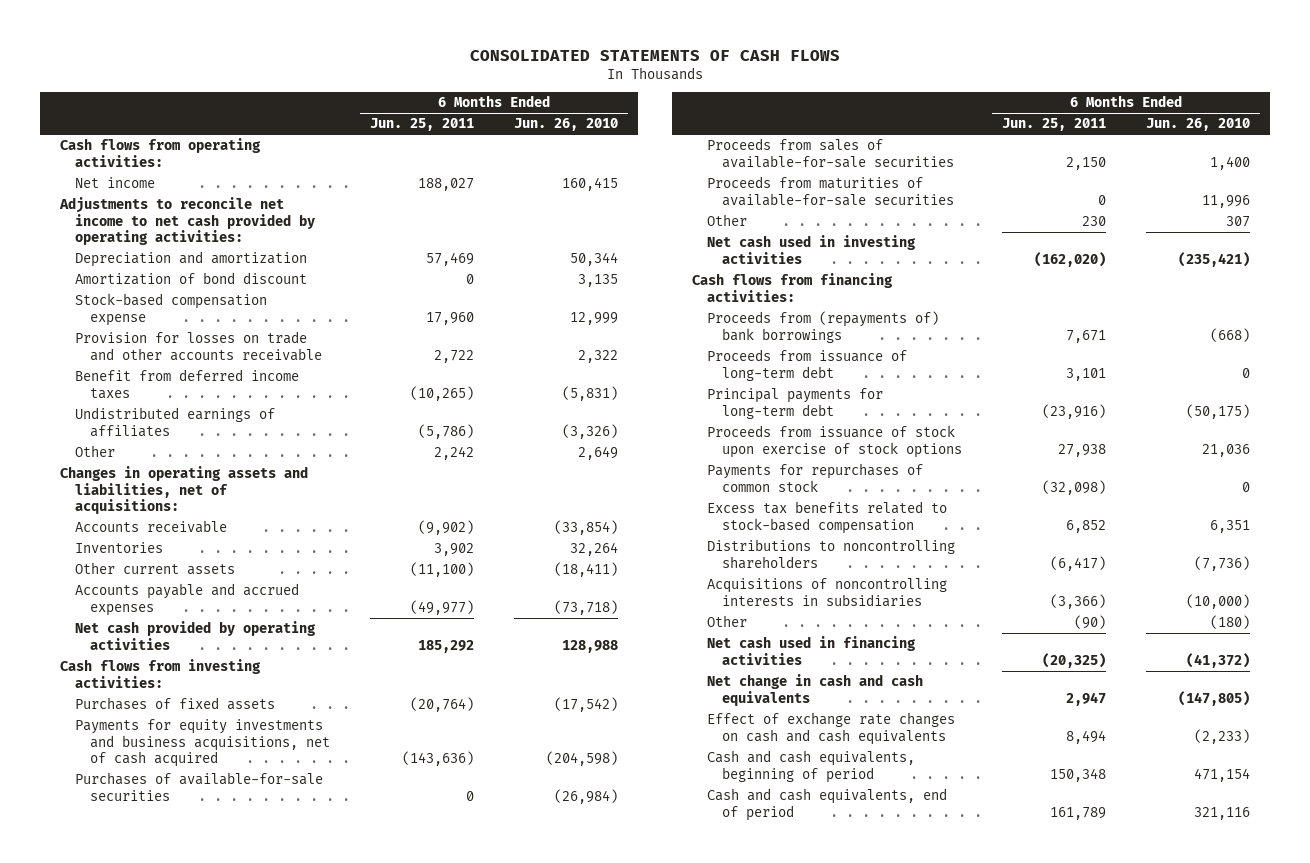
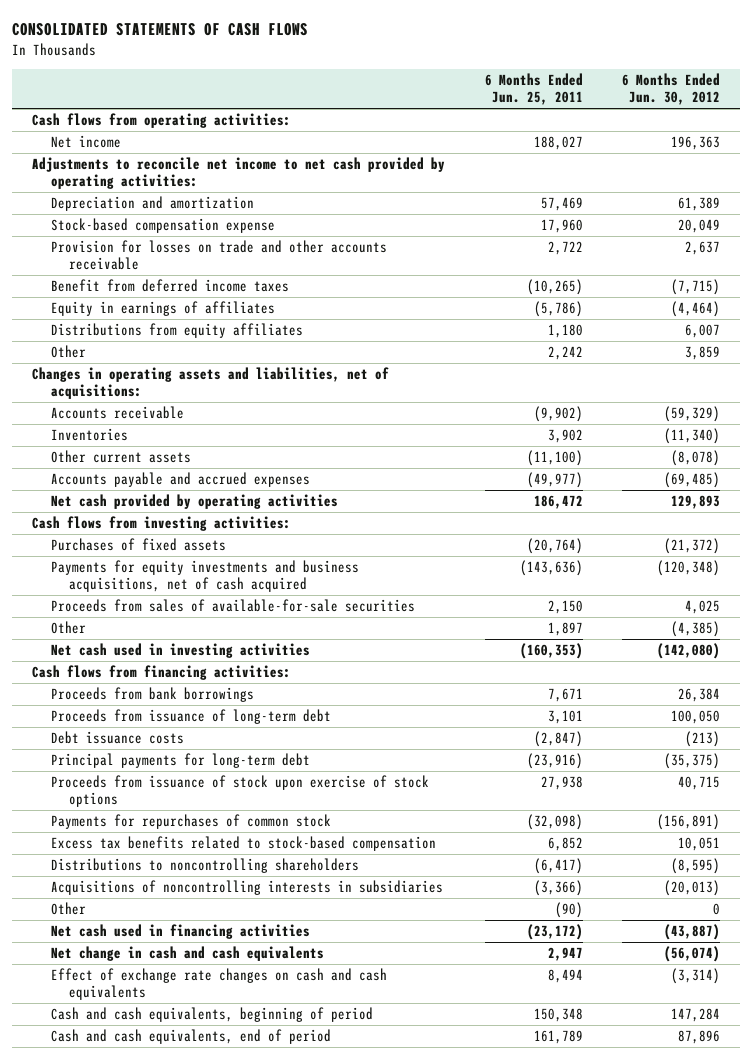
[514,118,619,132] Jun. 26, 2010 -> none
none -> [622,73,721,106] 6 Months Ended Jun. 30, 2012
[75,272,308,286] Amortization of bond discount -> none
[75,407,276,437] Undistributed earnings of affiliates -> [50,300,275,316] Equity in earnings of affiliates
none -> [50,322,303,338] Distributions from equity affiliates
[418,639,475,653] 185,292 -> [533,494,583,509] 186,472
[75,772,324,801] Purchases of available-for-sale securities -> none
[706,176,955,206] Proceeds from maturities of available-for-sale securities -> none
[1082,216,1107,227] 230 -> [547,621,583,636] 1,897
[1034,251,1107,267] (162,020) -> [519,642,583,659] (160,353)
[706,311,939,343] Proceeds from (repayments of) bank borrowings -> [50,686,254,702] Proceeds from bank borrowings
none -> [50,730,184,744] Debt issuance costs
[1042,652,1107,668] (20,325) -> [526,923,583,940] (23,172)

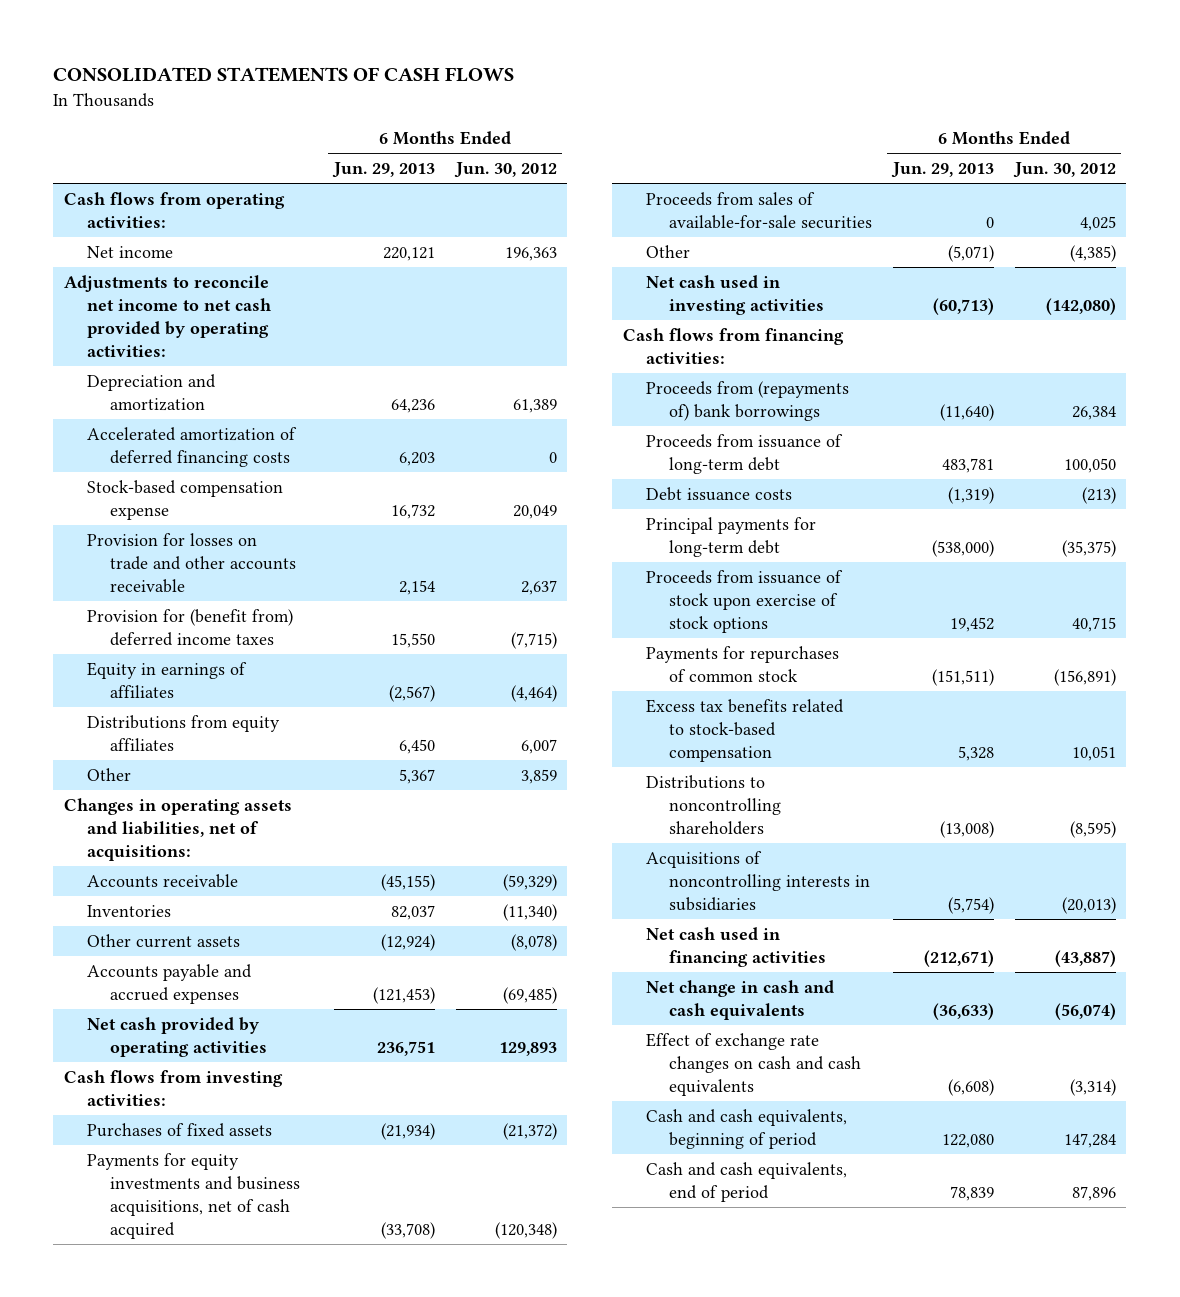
[484,73,583,106] 6 Months Ended Jun. 25, 2011 -> none
none -> [331,162,435,179] Jun. 29, 2013
none -> [86,426,297,467] Accelerated amortization of deferred financing costs
[50,278,289,292] Benefit from deferred income taxes -> [86,608,293,646] Provision for (benefit from) deferred income taxes
[50,686,254,702] Proceeds from bank borrowings -> [645,380,849,421] Proceeds from (repayments of) bank borrowings
[50,901,86,915] Other -> none

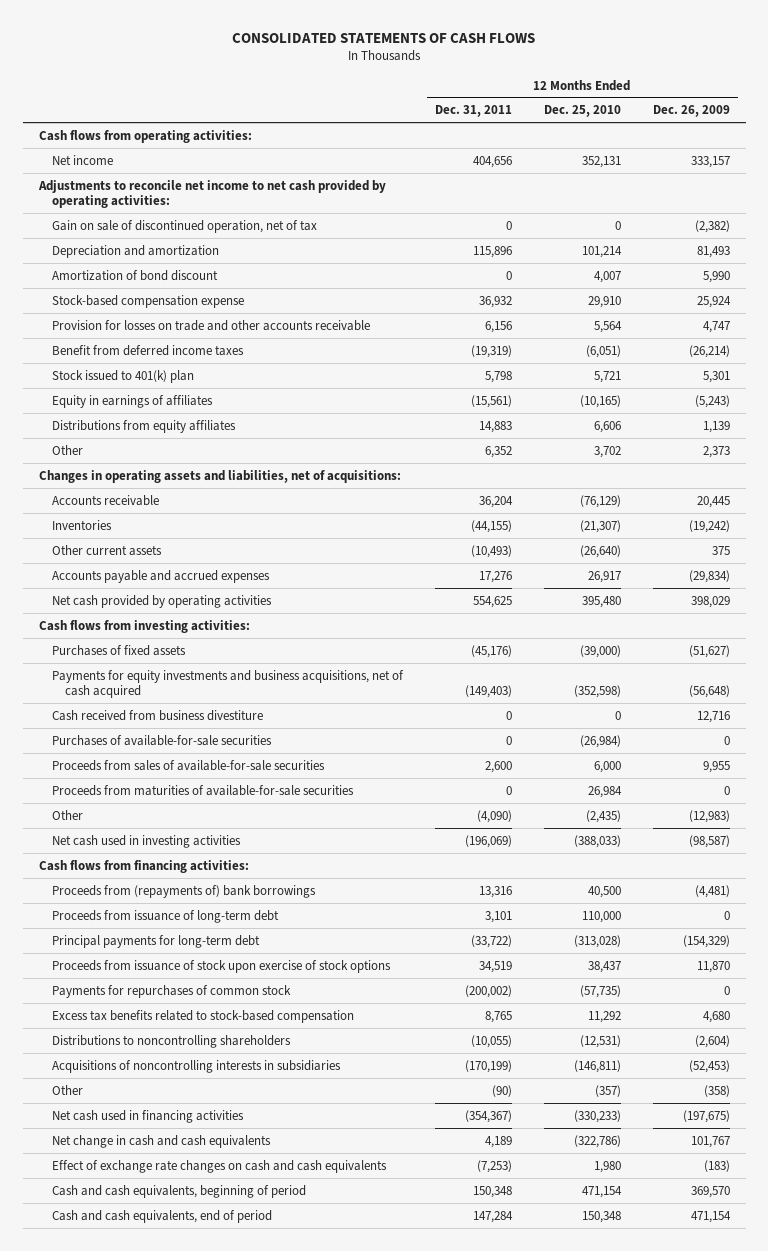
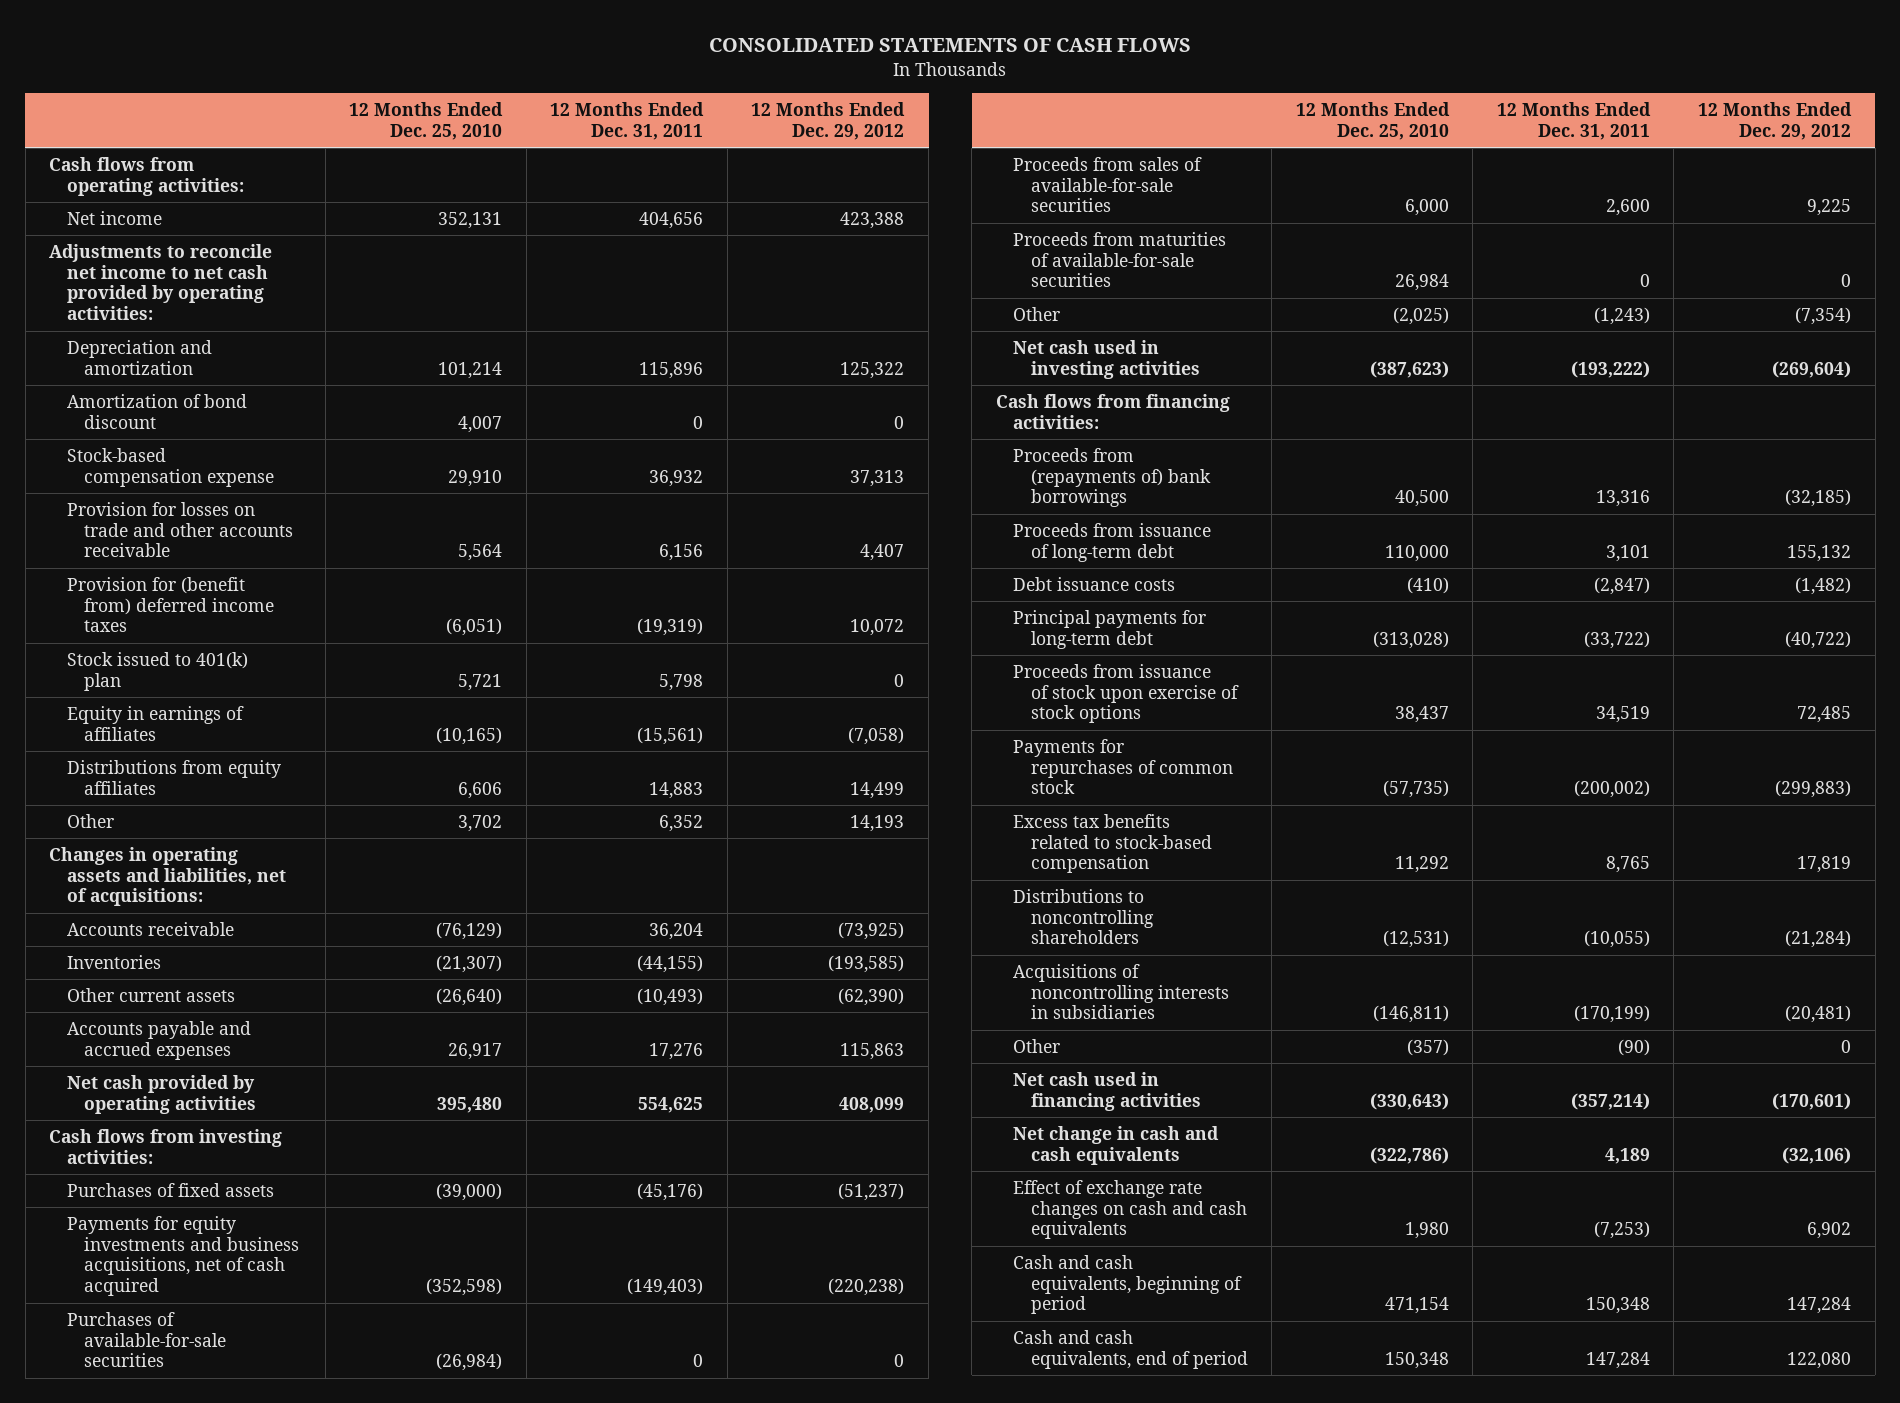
[652,105,730,118] Dec. 26, 2009 -> none
none -> [751,102,906,140] 12 Months Ended Dec. 29, 2012
[52,219,318,233] Gain on sale of discontinued operation, net of tax -> none
[52,344,245,356] Benefit from deferred income taxes -> [66,576,275,633] Provision for (benefit from) deferred income taxes
[52,709,264,721] Cash received from business divestiture -> none
[476,809,512,823] (4,090) -> [1593,306,1650,325] (1,243)
[585,809,621,823] (2,435) -> [1392,306,1449,325] (2,025)
[464,834,512,848] (196,069) -> [1570,360,1650,378] (193,222)
[573,834,621,848] (388,033) -> [1369,360,1449,378] (387,623)
none -> [1013,576,1176,591] Debt issuance costs
[464,1109,512,1123] (354,367) -> [1570,1092,1650,1110] (357,214)
[573,1109,621,1123] (330,233) -> [1369,1092,1449,1110] (330,643)

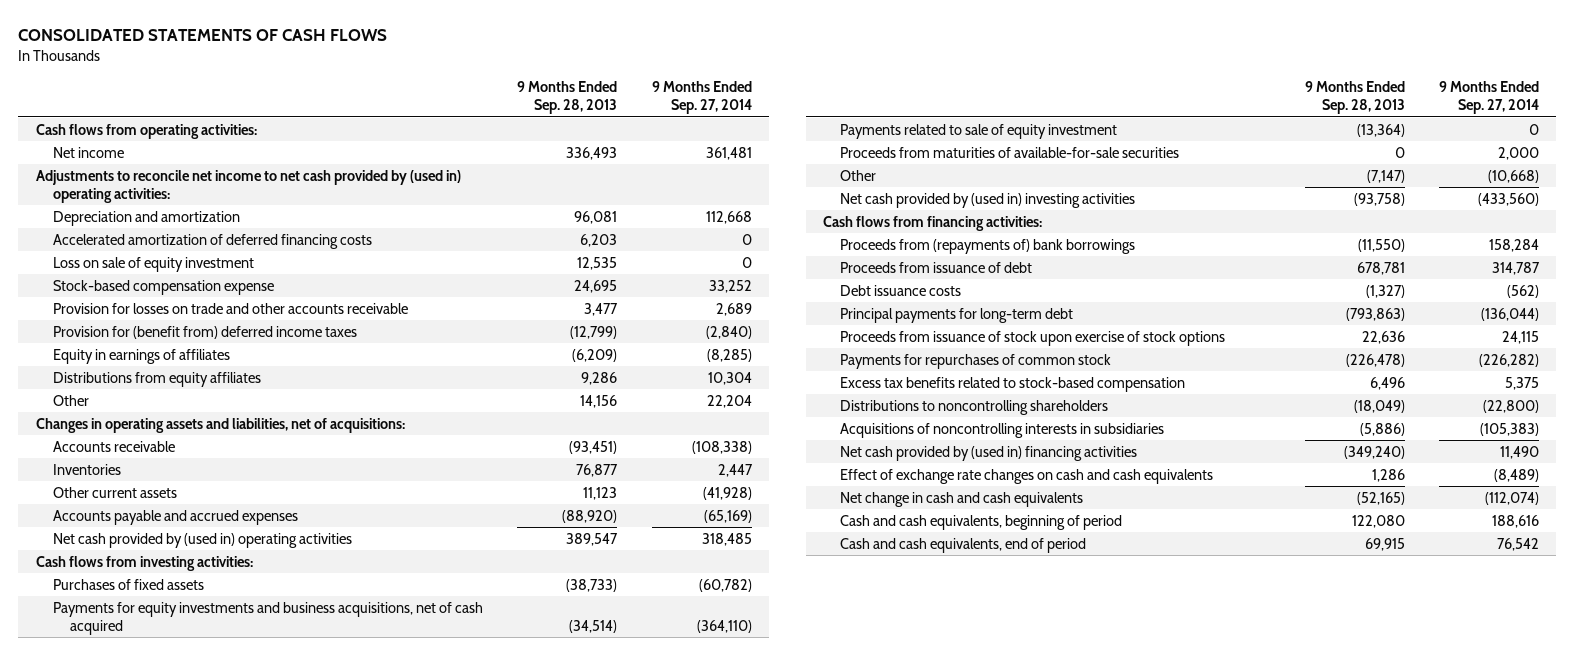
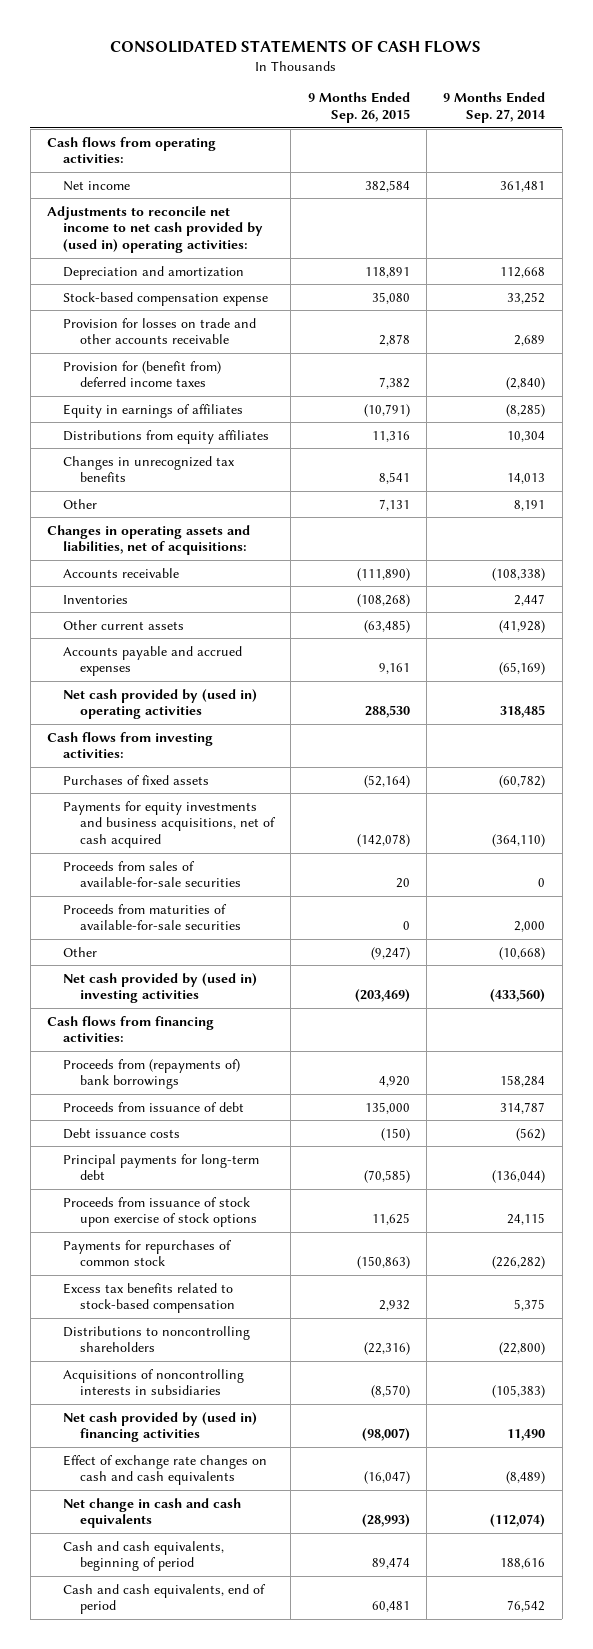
[517,81,618,115] 9 Months Ended Sep. 28, 2013 -> none
none -> [307,92,410,124] 9 Months Ended Sep. 26, 2015
[52,233,372,249] Accelerated amortization of deferred financing costs -> none
[52,256,254,272] Loss on sale of equity investment -> none
none -> [63,455,236,483] Changes in unrecognized tax benefits
[706,394,752,408] 22,204 -> [514,499,546,511] 8,191
[840,123,1118,139] Payments related to sale of equity investment -> none
none -> [63,860,241,888] Proceeds from sales of available-for-sale securities

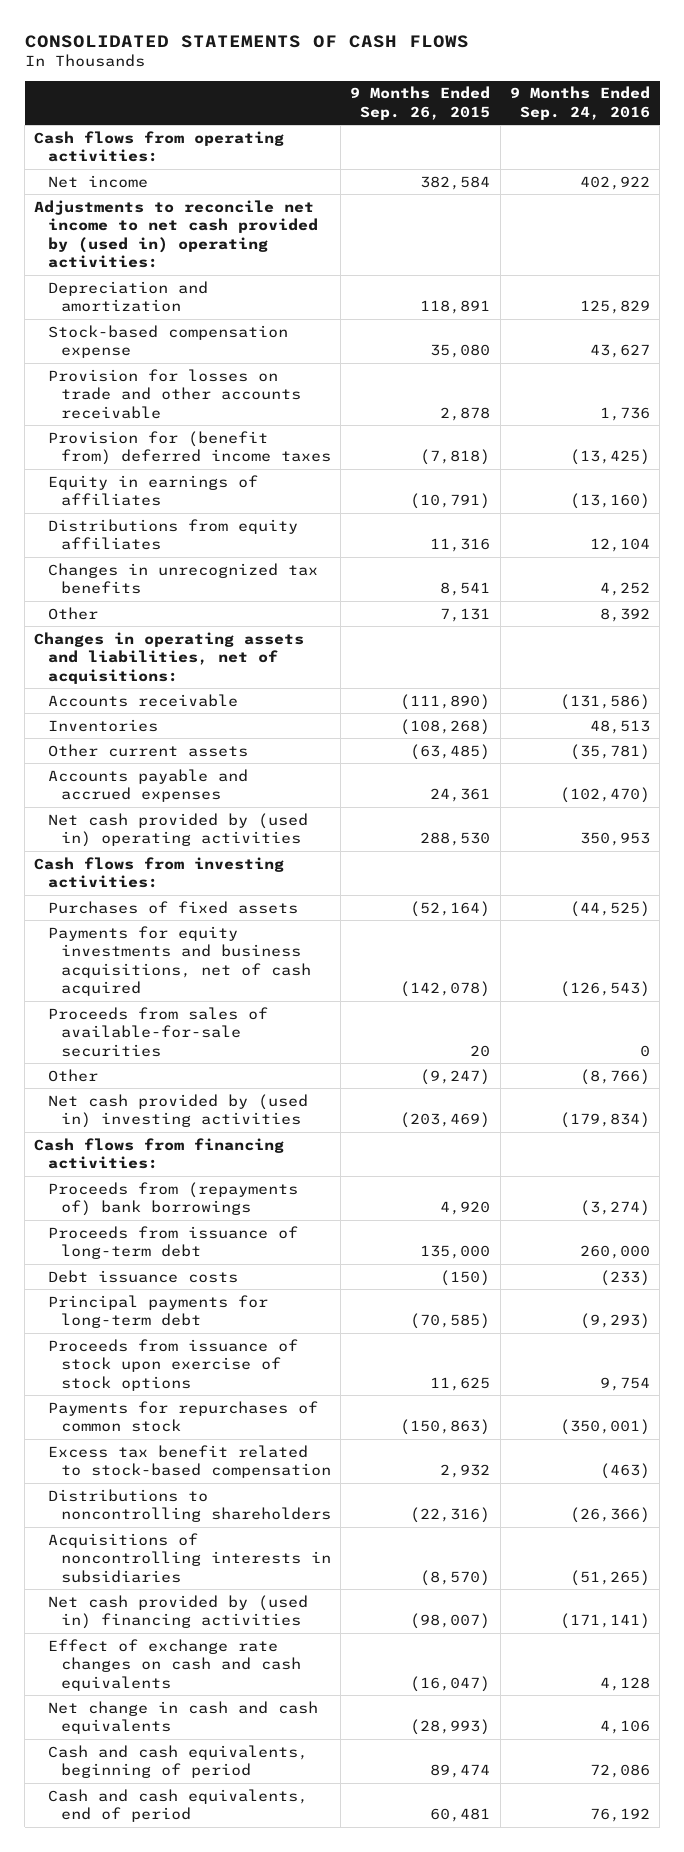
[443,92,546,124] 9 Months Ended Sep. 27, 2014 -> none
none -> [509,86,650,120] 9 Months Ended Sep. 24, 2016
[378,377,410,390] 7,382 -> [420,449,491,466] (7,818)
[378,663,410,675] 9,161 -> [430,788,491,803] 24,361
[63,903,241,931] Proceeds from maturities of available-for-sale securities -> none
[63,1101,245,1112] Proceeds from issuance of debt -> [47,1225,298,1260] Proceeds from issuance of long-term debt
[63,1282,235,1314] Excess tax benefits related to stock-based compensation -> [47,1444,332,1479] Excess tax benefit related to stock-based compensation

